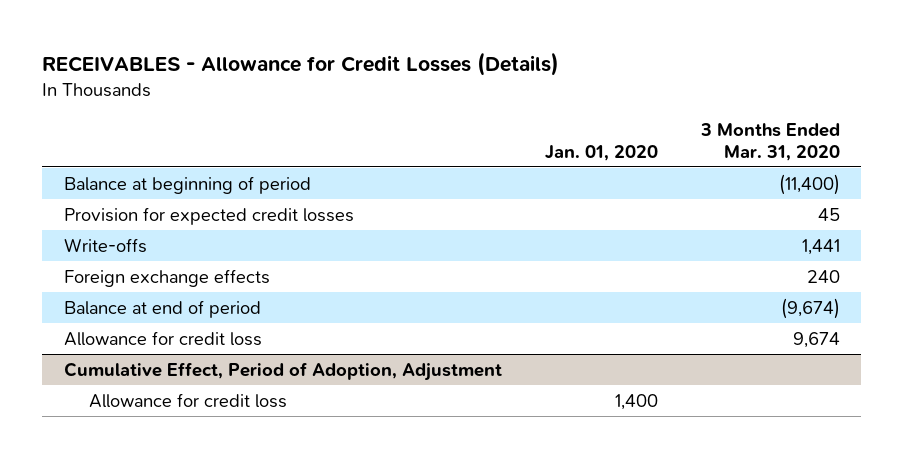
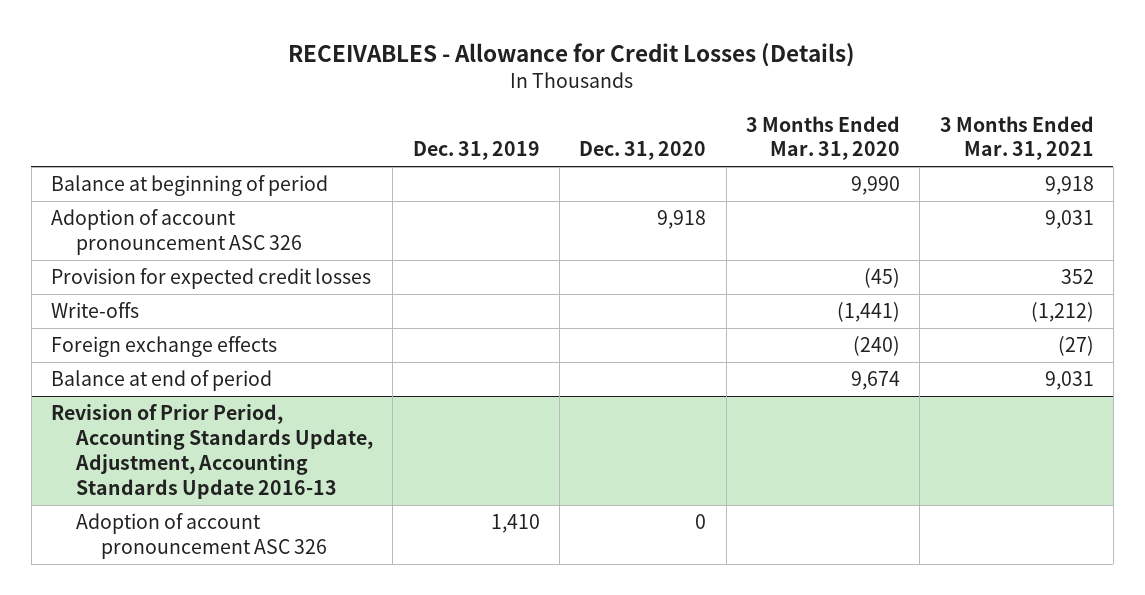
[544,144,658,161] Jan. 01, 2020 -> none
none -> [412,141,540,161] Dec. 31, 2019
none -> [579,141,707,161] Dec. 31, 2020
none -> [939,115,1094,161] 3 Months Ended Mar. 31, 2021
[63,330,262,346] Allowance for credit loss -> none
[63,361,502,381] Cumulative Effect, Period of Adoption, Adjustment -> none
[89,392,288,408] Allowance for credit loss -> none
[778,173,840,195] (11,400) -> [850,176,900,196] 9,990
none -> [51,209,302,256] Adoption of account pronouncement ASC 326
[817,207,840,221] 45 -> [863,268,900,289] (45)
[801,238,840,255] 1,441 -> [836,302,900,323] (1,441)
[806,269,840,283] 240 -> [852,336,900,357] (240)
[780,297,840,319] (9,674) -> [850,371,900,391] 9,674
none -> [51,404,373,499] Revision of Prior Period, Accounting Standards Update, Adjustment, Accounting Standards Update 2016-13
none -> [75,513,327,560] Adoption of account pronouncement ASC 326

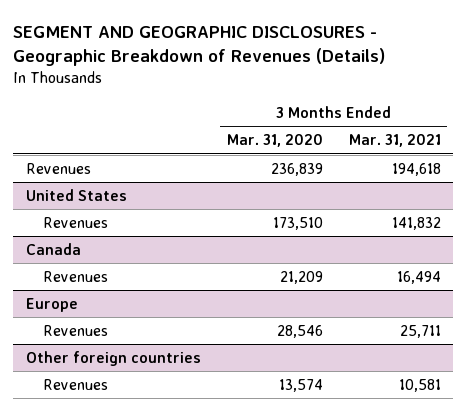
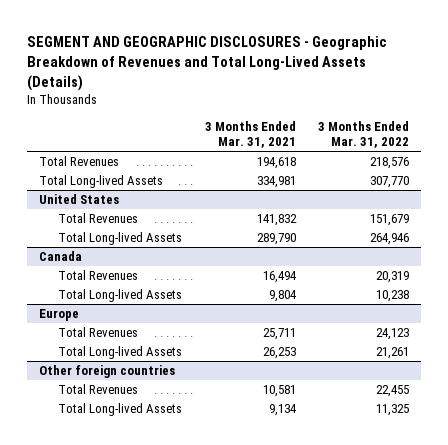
[13,25,386,66] SEGMENT AND GEOGRAPHIC DISCLOSURES - Geographic Breakdown of Revenues (Details) -> [27,36,388,91] SEGMENT AND GEOGRAPHIC DISCLOSURES - Geographic Breakdown of Revenues and Total Long-Lived Assets (Details)
[226,134,323,148] Mar. 31, 2020 -> none
none -> [318,120,410,149] 3 Months Ended Mar. 31, 2022
[26,163,92,175] Revenues -> [38,156,119,167] Total Revenues
none -> [38,175,163,189] Total Long-lived Assets
[42,217,108,229] Revenues -> [58,213,139,224] Total Revenues
none -> [58,232,183,246] Total Long-lived Assets
[42,271,108,283] Revenues -> [58,270,139,281] Total Revenues
none -> [58,289,183,303] Total Long-lived Assets
[42,325,108,337] Revenues -> [58,327,139,338] Total Revenues
none -> [58,346,183,360] Total Long-lived Assets
[42,379,108,391] Revenues -> [58,384,139,395] Total Revenues
none -> [58,403,183,417] Total Long-lived Assets

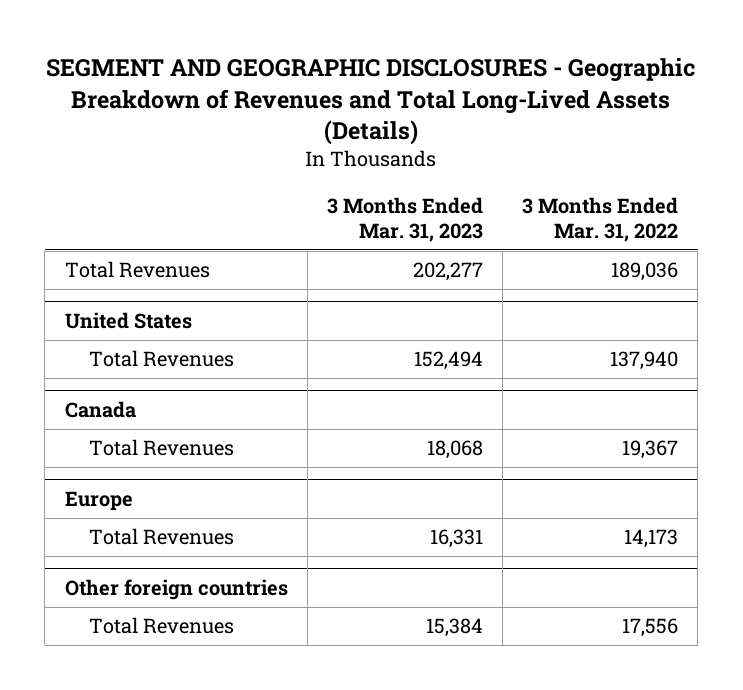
[204,120,296,149] 3 Months Ended Mar. 31, 2021 -> none
none -> [326,196,483,243] 3 Months Ended Mar. 31, 2023
[38,175,163,189] Total Long-lived Assets -> none
[370,157,410,170] 218,576 -> [611,262,679,282] 189,036
[58,232,183,246] Total Long-lived Assets -> none
[370,214,410,227] 151,679 -> [610,351,679,371] 137,940
[58,289,183,303] Total Long-lived Assets -> none
[376,271,410,284] 20,319 -> [622,440,679,460] 19,367
[58,346,183,360] Total Long-lived Assets -> none
[376,328,410,341] 24,123 -> [624,529,679,549] 14,173
[58,403,183,417] Total Long-lived Assets -> none
[376,385,410,398] 22,455 -> [622,618,679,638] 17,556

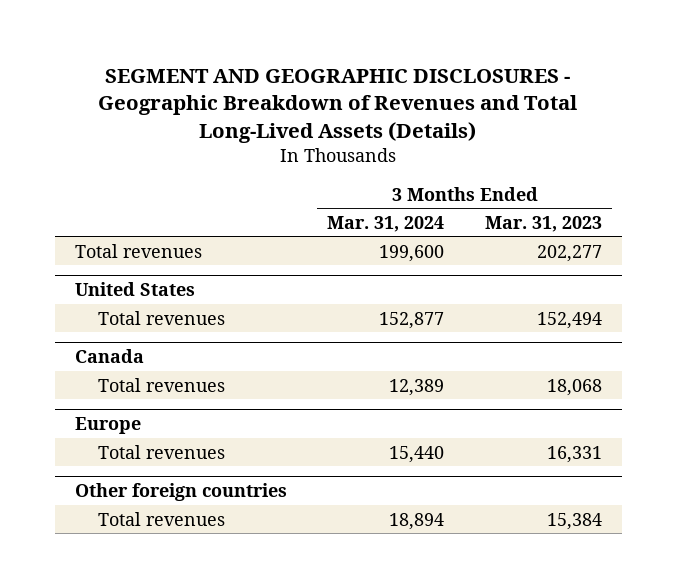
[522,196,679,243] 3 Months Ended Mar. 31, 2022 -> none
none -> [327,215,445,232] Mar. 31, 2024
[64,261,210,279] Total Revenues -> [74,243,202,258] Total revenues
[88,350,234,368] Total Revenues -> [98,310,226,325] Total revenues
[88,439,234,457] Total Revenues -> [98,377,226,392] Total revenues
[88,528,234,546] Total Revenues -> [98,444,226,459] Total revenues
[88,617,234,635] Total Revenues -> [98,511,226,526] Total revenues

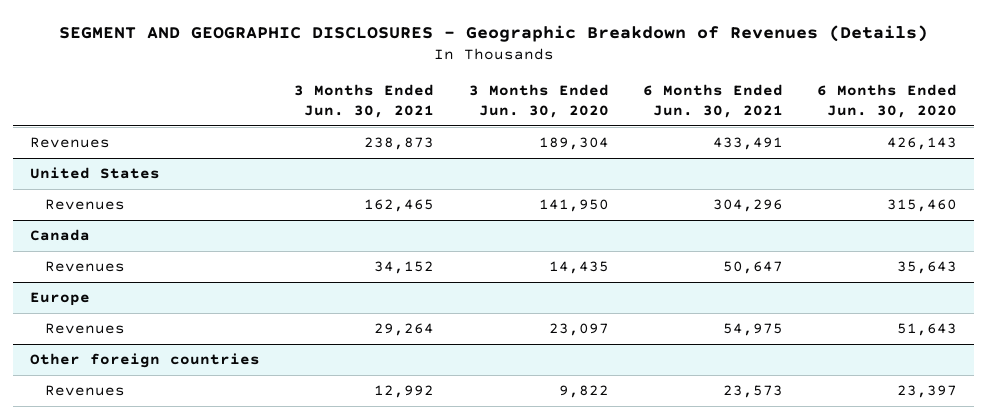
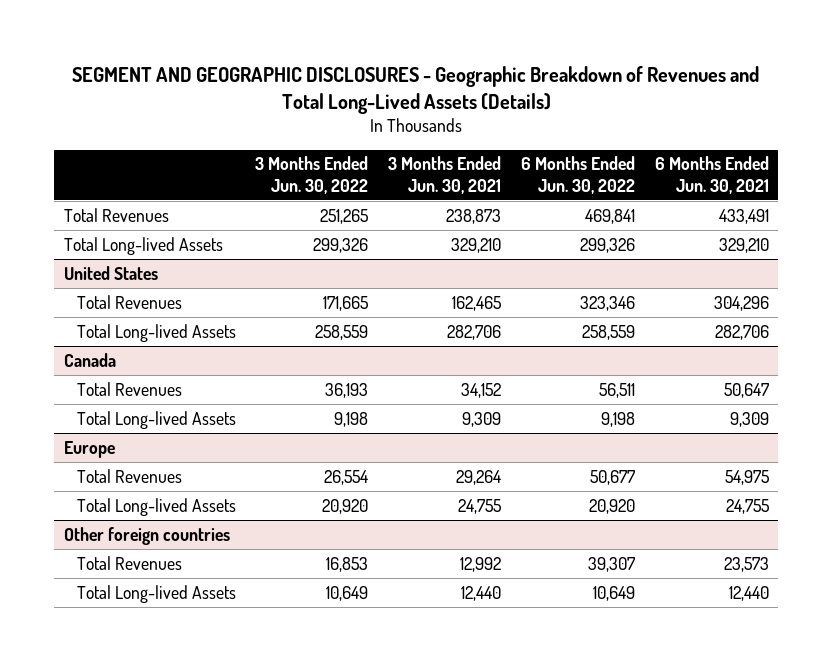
[58,24,928,42] SEGMENT AND GEOGRAPHIC DISCLOSURES - Geographic Breakdown of Revenues (Details) -> [72,65,760,114] SEGMENT AND GEOGRAPHIC DISCLOSURES - Geographic Breakdown of Revenues and Total Long-Lived Assets (Details)
[468,84,609,118] 3 Months Ended Jun. 30, 2020 -> none
[817,84,958,118] 6 Months Ended Jun. 30, 2020 -> none
none -> [255,156,369,194] 3 Months Ended Jun. 30, 2022
none -> [520,156,635,194] 6 Months Ended Jun. 30, 2022
[29,137,110,149] Revenues -> [64,207,170,222] Total Revenues
none -> [64,236,224,255] Total Long-lived Assets
[45,199,126,211] Revenues -> [76,294,182,309] Total Revenues
none -> [76,323,236,342] Total Long-lived Assets
[45,261,126,273] Revenues -> [76,381,182,396] Total Revenues
none -> [76,410,236,429] Total Long-lived Assets
[45,323,126,335] Revenues -> [76,468,182,483] Total Revenues
none -> [76,497,236,516] Total Long-lived Assets
[45,385,126,397] Revenues -> [76,555,182,570] Total Revenues
none -> [76,584,236,603] Total Long-lived Assets

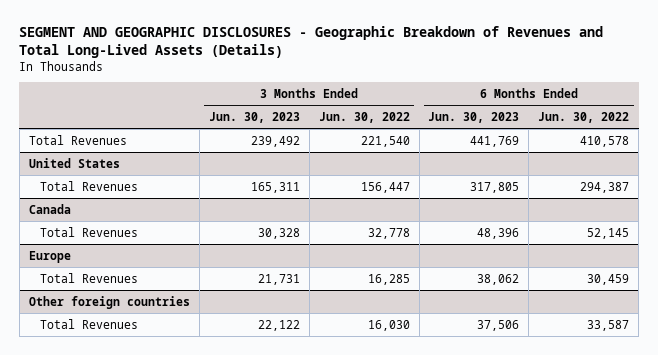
[388,156,502,194] 3 Months Ended Jun. 30, 2021 -> none
[654,156,769,194] 6 Months Ended Jun. 30, 2021 -> none
none -> [208,111,300,123] Jun. 30, 2023
none -> [428,111,520,123] Jun. 30, 2023
[64,236,224,255] Total Long-lived Assets -> none
[320,208,369,224] 251,265 -> [360,135,410,147] 221,540
[584,208,635,224] 469,841 -> [580,135,630,147] 410,578
[76,323,236,342] Total Long-lived Assets -> none
[323,295,369,311] 171,665 -> [360,181,410,193] 156,447
[579,295,635,311] 323,346 -> [580,181,630,193] 294,387
[76,410,236,429] Total Long-lived Assets -> none
[325,382,369,398] 36,193 -> [367,227,410,239] 32,778
[598,382,635,398] 56,511 -> [587,227,630,239] 52,145
[76,497,236,516] Total Long-lived Assets -> none
[324,469,369,485] 26,554 -> [367,273,410,285] 16,285
[589,469,635,485] 50,677 -> [587,273,630,285] 30,459
[76,584,236,603] Total Long-lived Assets -> none
[326,556,369,572] 16,853 -> [367,319,410,331] 16,030
[587,556,635,572] 39,307 -> [587,319,630,331] 33,587

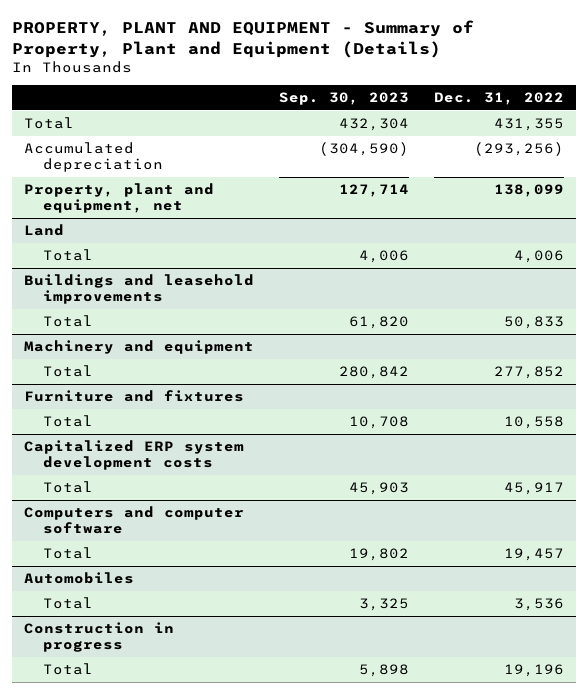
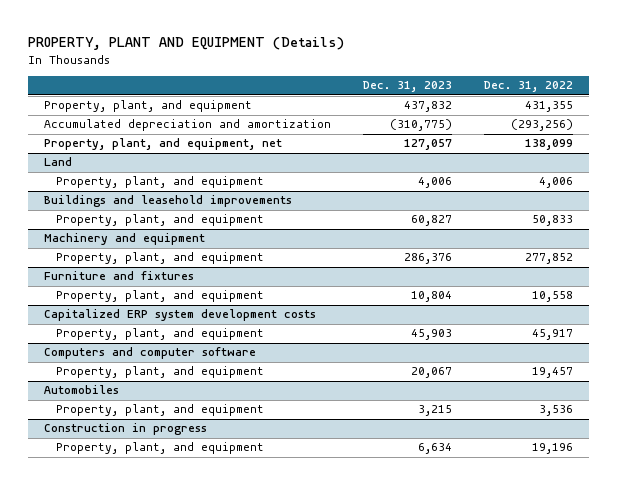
[11,19,474,58] PROPERTY, PLANT AND EQUIPMENT - Summary of Property, Plant and Equipment (Details) -> [28,37,345,51] PROPERTY, PLANT AND EQUIPMENT (Details)
[279,92,410,106] Sep. 30, 2023 -> none
none -> [363,81,453,93] Dec. 31, 2023
[24,117,75,130] Total -> [44,100,253,113] Property, plant, and equipment
[24,142,163,172] Accumulated depreciation -> [44,119,332,132] Accumulated depreciation and amortization
[24,183,215,213] Property, plant and equipment, net -> [44,138,283,151] Property, plant, and equipment, net
[42,249,93,262] Total -> [56,176,265,189] Property, plant, and equipment
[42,315,93,328] Total -> [56,214,265,227] Property, plant, and equipment
[42,365,93,378] Total -> [56,252,265,265] Property, plant, and equipment
[42,415,93,428] Total -> [56,290,265,303] Property, plant, and equipment
[42,481,93,494] Total -> [56,328,265,341] Property, plant, and equipment
[42,547,93,560] Total -> [56,366,265,379] Property, plant, and equipment
[42,597,93,610] Total -> [56,404,265,417] Property, plant, and equipment
[42,663,93,676] Total -> [56,442,265,455] Property, plant, and equipment

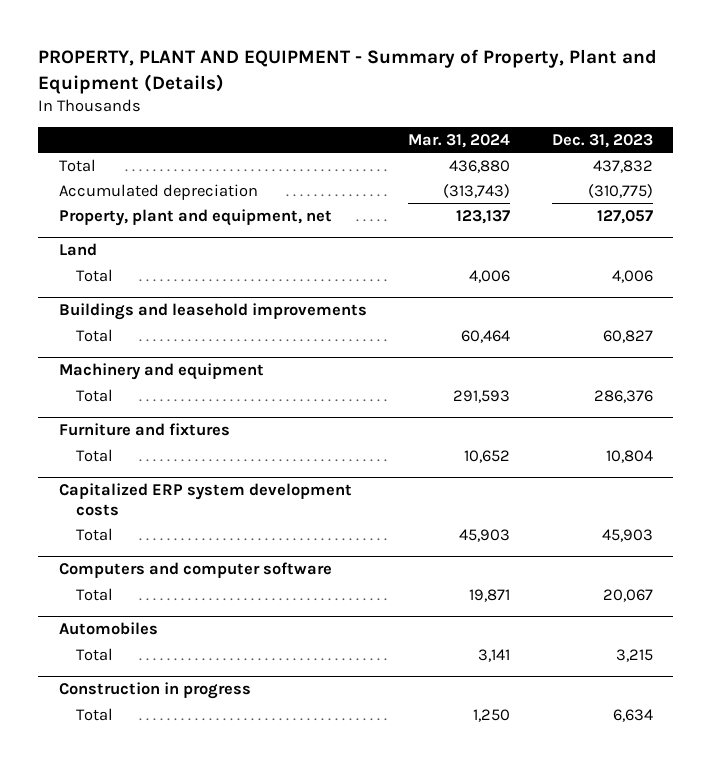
[28,37,345,51] PROPERTY, PLANT AND EQUIPMENT (Details) -> [37,49,657,94] PROPERTY, PLANT AND EQUIPMENT - Summary of Property, Plant and Equipment (Details)
[484,81,574,93] Dec. 31, 2022 -> none
none -> [408,133,511,148] Mar. 31, 2024
[44,100,253,113] Property, plant, and equipment -> [58,158,96,172] Total
[44,119,332,132] Accumulated depreciation and amortization -> [58,183,258,200] Accumulated depreciation
[44,138,283,151] Property, plant, and equipment, net -> [58,208,332,226] Property, plant and equipment, net
[56,176,265,189] Property, plant, and equipment -> [75,268,113,282] Total
[56,214,265,227] Property, plant, and equipment -> [75,328,113,342] Total
[56,252,265,265] Property, plant, and equipment -> [75,388,113,402] Total
[56,290,265,303] Property, plant, and equipment -> [75,448,113,462] Total
[56,328,265,341] Property, plant, and equipment -> [75,527,113,541] Total
[56,366,265,379] Property, plant, and equipment -> [75,587,113,601] Total
[56,404,265,417] Property, plant, and equipment -> [75,647,113,661] Total
[56,442,265,455] Property, plant, and equipment -> [75,707,113,721] Total

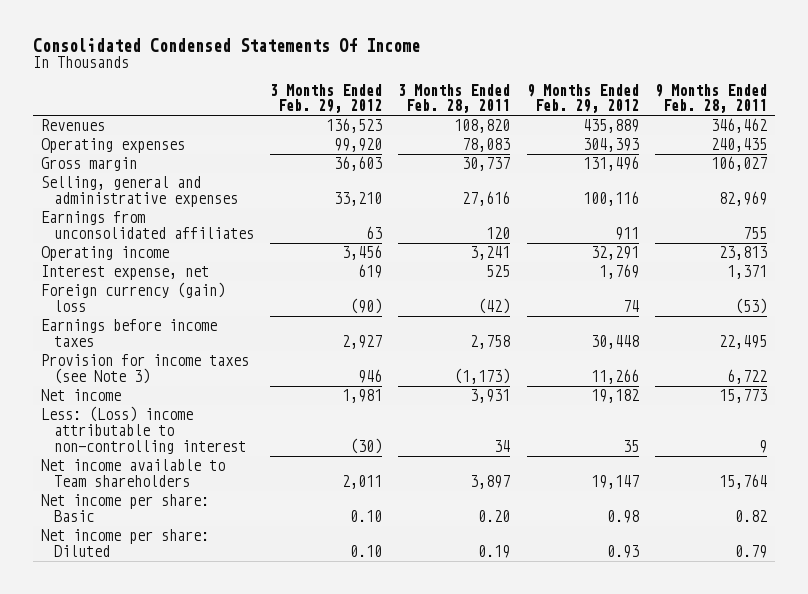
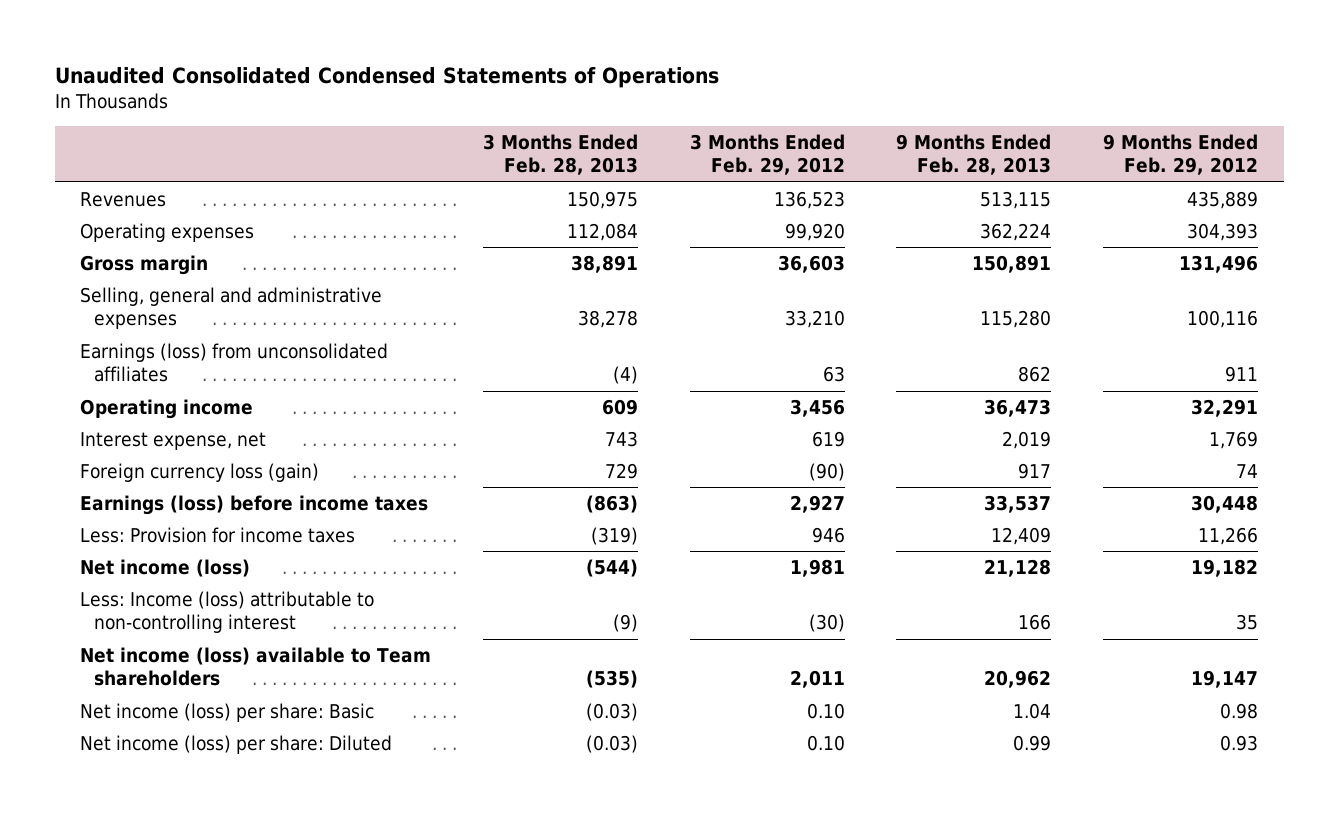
[32,37,420,52] Consolidated Condensed Statements Of Income -> [54,66,719,88] Unaudited Consolidated Condensed Statements of Operations
[398,83,511,114] 3 Months Ended Feb. 28, 2011 -> none
[655,83,768,114] 9 Months Ended Feb. 28, 2011 -> none
none -> [482,133,638,176] 3 Months Ended Feb. 28, 2013
none -> [896,133,1052,176] 9 Months Ended Feb. 28, 2013
[40,211,254,239] Earnings from unconsolidated affiliates -> [80,342,389,383] Earnings (loss) from unconsolidated affiliates
[40,282,225,312] Foreign currency (gain) loss -> [80,462,320,482] Foreign currency loss (gain)
[40,319,217,347] Earnings before income taxes -> [80,494,429,515] Earnings (loss) before income taxes
[40,354,249,384] Provision for income taxes (see Note 3) -> [80,526,356,543] Less: Provision for income taxes
[40,389,121,402] Net income -> [80,558,251,577] Net income (loss)
[40,406,246,454] Less: (Loss) income attributable to non-controlling interest -> [80,590,375,634] Less: Income (loss) attributable to non-controlling interest
[40,459,225,487] Net income available to Team shareholders -> [80,646,432,687] Net income (loss) available to Team shareholders
[40,494,209,522] Net income per share: Basic -> [80,702,375,722] Net income (loss) per share: Basic
[40,529,209,557] Net income per share: Diluted -> [80,734,393,754] Net income (loss) per share: Diluted

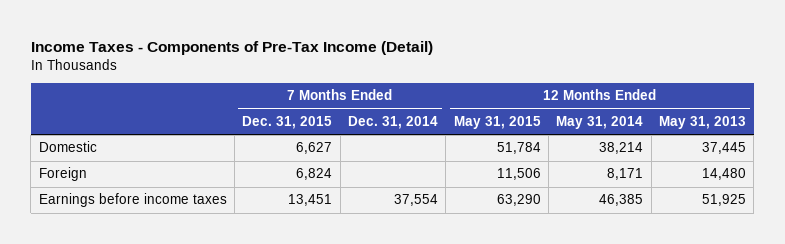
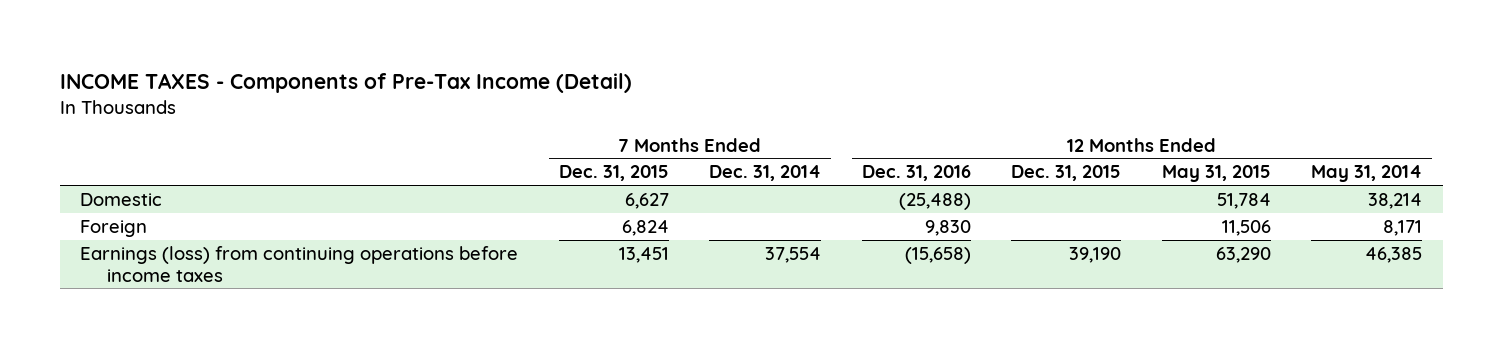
[30,40,433,55] Income Taxes - Components of Pre-Tax Income (Detail) -> [59,72,632,93] INCOME TAXES - Components of Pre-Tax Income (Detail)
[659,116,747,130] May 31, 2013 -> none
none -> [861,165,971,182] Dec. 31, 2016
none -> [1011,165,1122,182] Dec. 31, 2015
[38,193,227,208] Earnings before income taxes -> [80,245,519,282] Earnings (loss) from continuing operations before income taxes

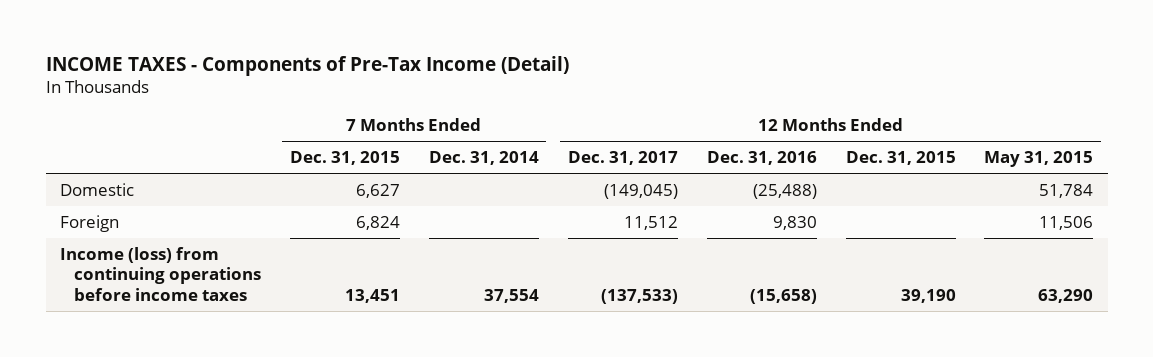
[1311,165,1423,183] May 31, 2014 -> none
none -> [567,150,678,165] Dec. 31, 2017
[80,245,519,282] Earnings (loss) from continuing operations before income taxes -> [59,246,261,301] Income (loss) from continuing operations before income taxes

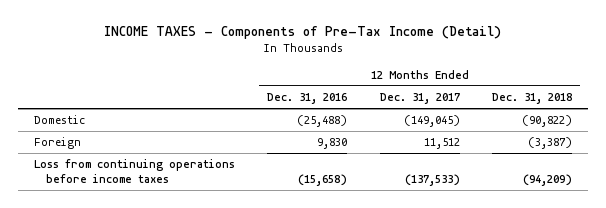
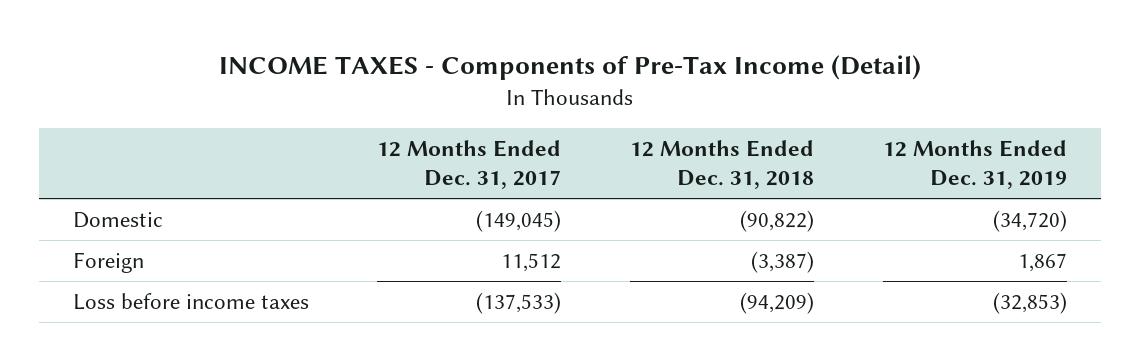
[267,93,348,105] Dec. 31, 2016 -> none
none -> [882,139,1067,190] 12 Months Ended Dec. 31, 2019
[34,159,236,183] Loss from continuing operations before income taxes -> [72,292,309,310] Loss before income taxes

